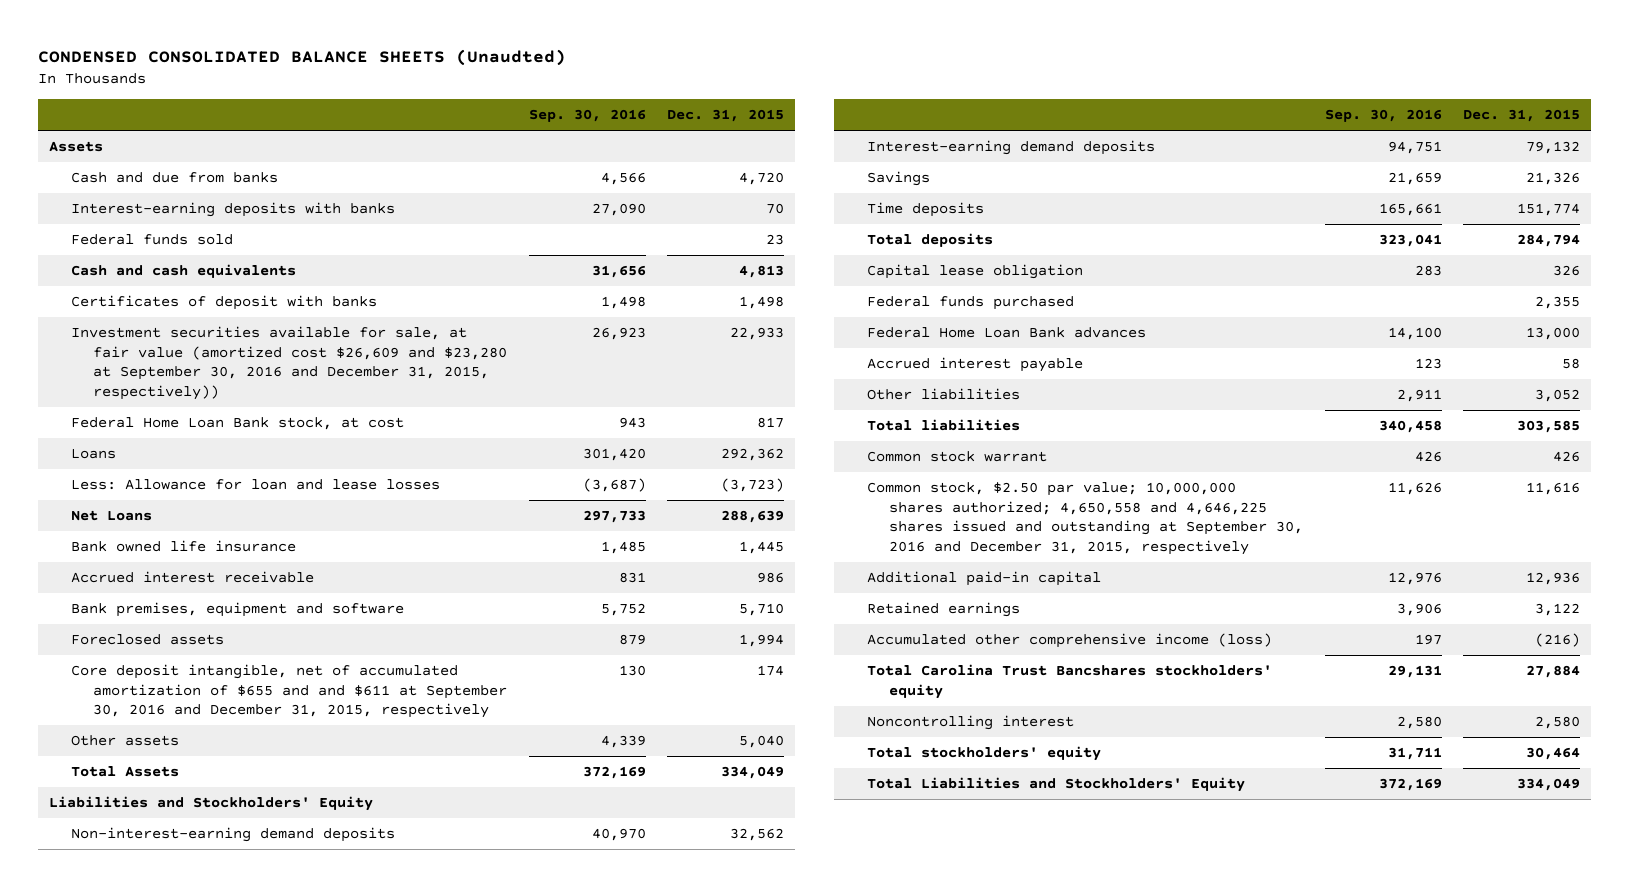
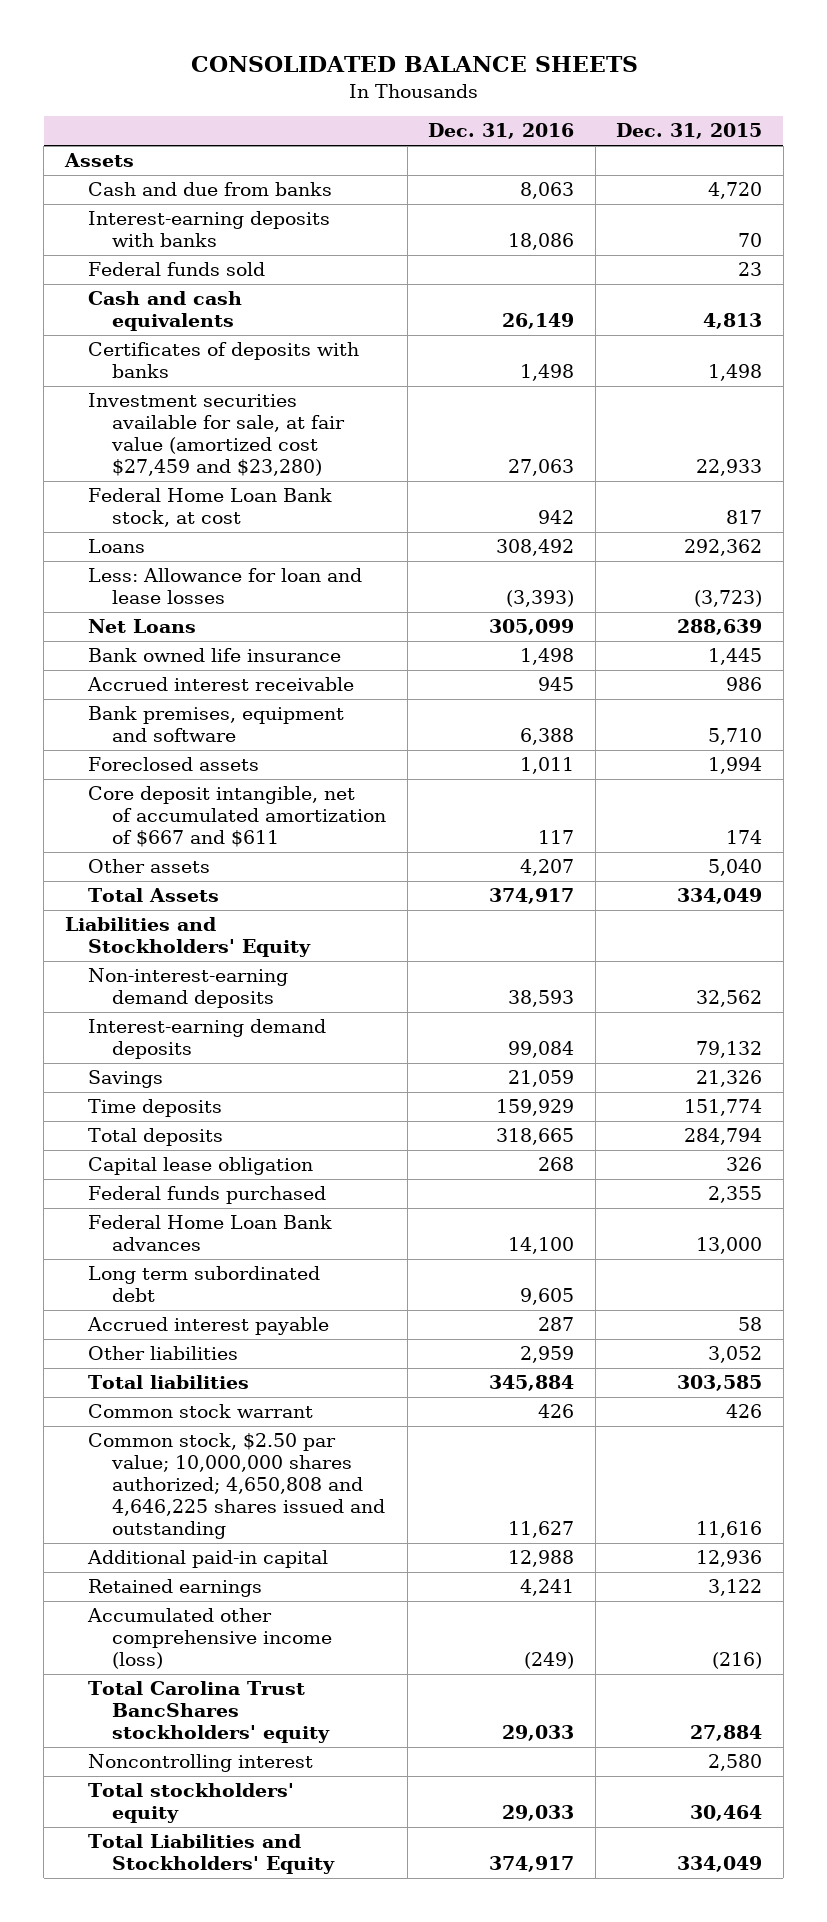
[37,49,566,67] CONDENSED CONSOLIDATED BALANCE SHEETS (Unaudted) -> [190,56,638,73] CONSOLIDATED BALANCE SHEETS
[528,109,646,123] Sep. 30, 2016 -> none
none -> [428,123,575,140] Dec. 31, 2016
[70,295,377,311] Certificates of deposit with banks -> [88,342,360,379] Certificates of deposits with banks
[70,326,508,400] Investment securities available for sale, at fair value (amortized cost $26,609 and $23,280 at September 30, 2016 and December 31, 2015, respectively)) -> [88,393,345,477] Investment securities available for sale, at fair value (amortized cost $27,459 and $23,280)
[70,664,508,719] Core deposit intangible, net of accumulated amortization of $655 and and $611 at September 30, 2016 and December 31, 2015, respectively -> [88,786,386,848] Core deposit intangible, net of accumulated amortization of $667 and $611
none -> [88,1266,321,1303] Long term subordinated debt
[867,482,1304,555] Common stock, $2.50 par value; 10,000,000 shares authorized; 4,650,558 and 4,646,225 shares issued and outstanding at September 30, 2016 and December 31, 2015, respectively -> [88,1433,385,1540] Common stock, $2.50 par value; 10,000,000 shares authorized; 4,650,808 and 4,646,225 shares issued and outstanding
[867,664,1273,699] Total Carolina Trust Bancshares stockholders' equity -> [88,1681,330,1744] Total Carolina Trust BancShares stockholders' equity

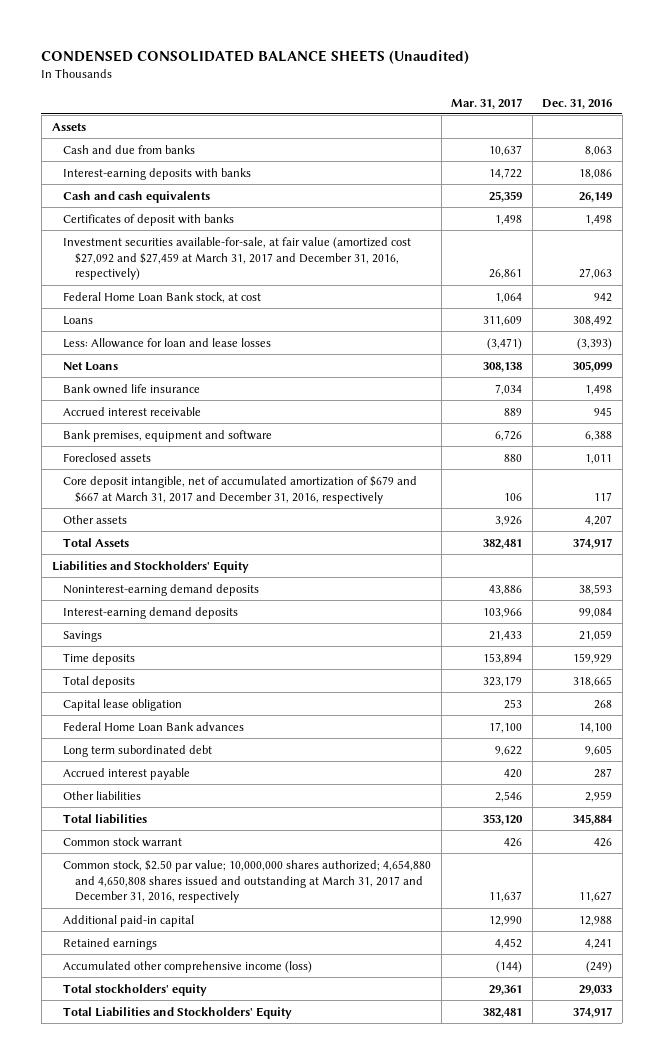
[190,56,638,73] CONSOLIDATED BALANCE SHEETS -> [41,50,470,65] CONDENSED CONSOLIDATED BALANCE SHEETS (Unaudited)
[616,123,763,140] Dec. 31, 2015 -> none
none -> [451,97,523,109] Mar. 31, 2017
[88,262,266,277] Federal funds sold -> none
[88,342,360,379] Certificates of deposits with banks -> [63,213,235,226] Certificates of deposit with banks
[88,393,345,477] Investment securities available for sale, at fair value (amortized cost $27,459 and $23,280) -> [63,236,412,281] Investment securities available-for-sale, at fair value (amortized cost $27,092 and $27,459 at March 31, 2017 and December 31, 2016, respectively)
[88,786,386,848] Core deposit intangible, net of accumulated amortization of $667 and $611 -> [63,475,418,504] Core deposit intangible, net of accumulated amortization of $679 and $667 at March 31, 2017 and December 31, 2016, respectively
[88,968,289,1009] Non-interest-earning demand deposits -> [63,583,260,596] Noninterest-earning demand deposits
[88,1186,327,1205] Federal funds purchased -> none
[88,1433,385,1540] Common stock, $2.50 par value; 10,000,000 shares authorized; 4,650,808 and 4,646,225 shares issued and outstanding -> [63,859,432,904] Common stock, $2.50 par value; 10,000,000 shares authorized; 4,654,880 and 4,650,808 shares issued and outstanding at March 31, 2017 and December 31, 2016, respectively
[88,1681,330,1744] Total Carolina Trust BancShares stockholders' equity -> none
[88,1754,314,1773] Noncontrolling interest -> none

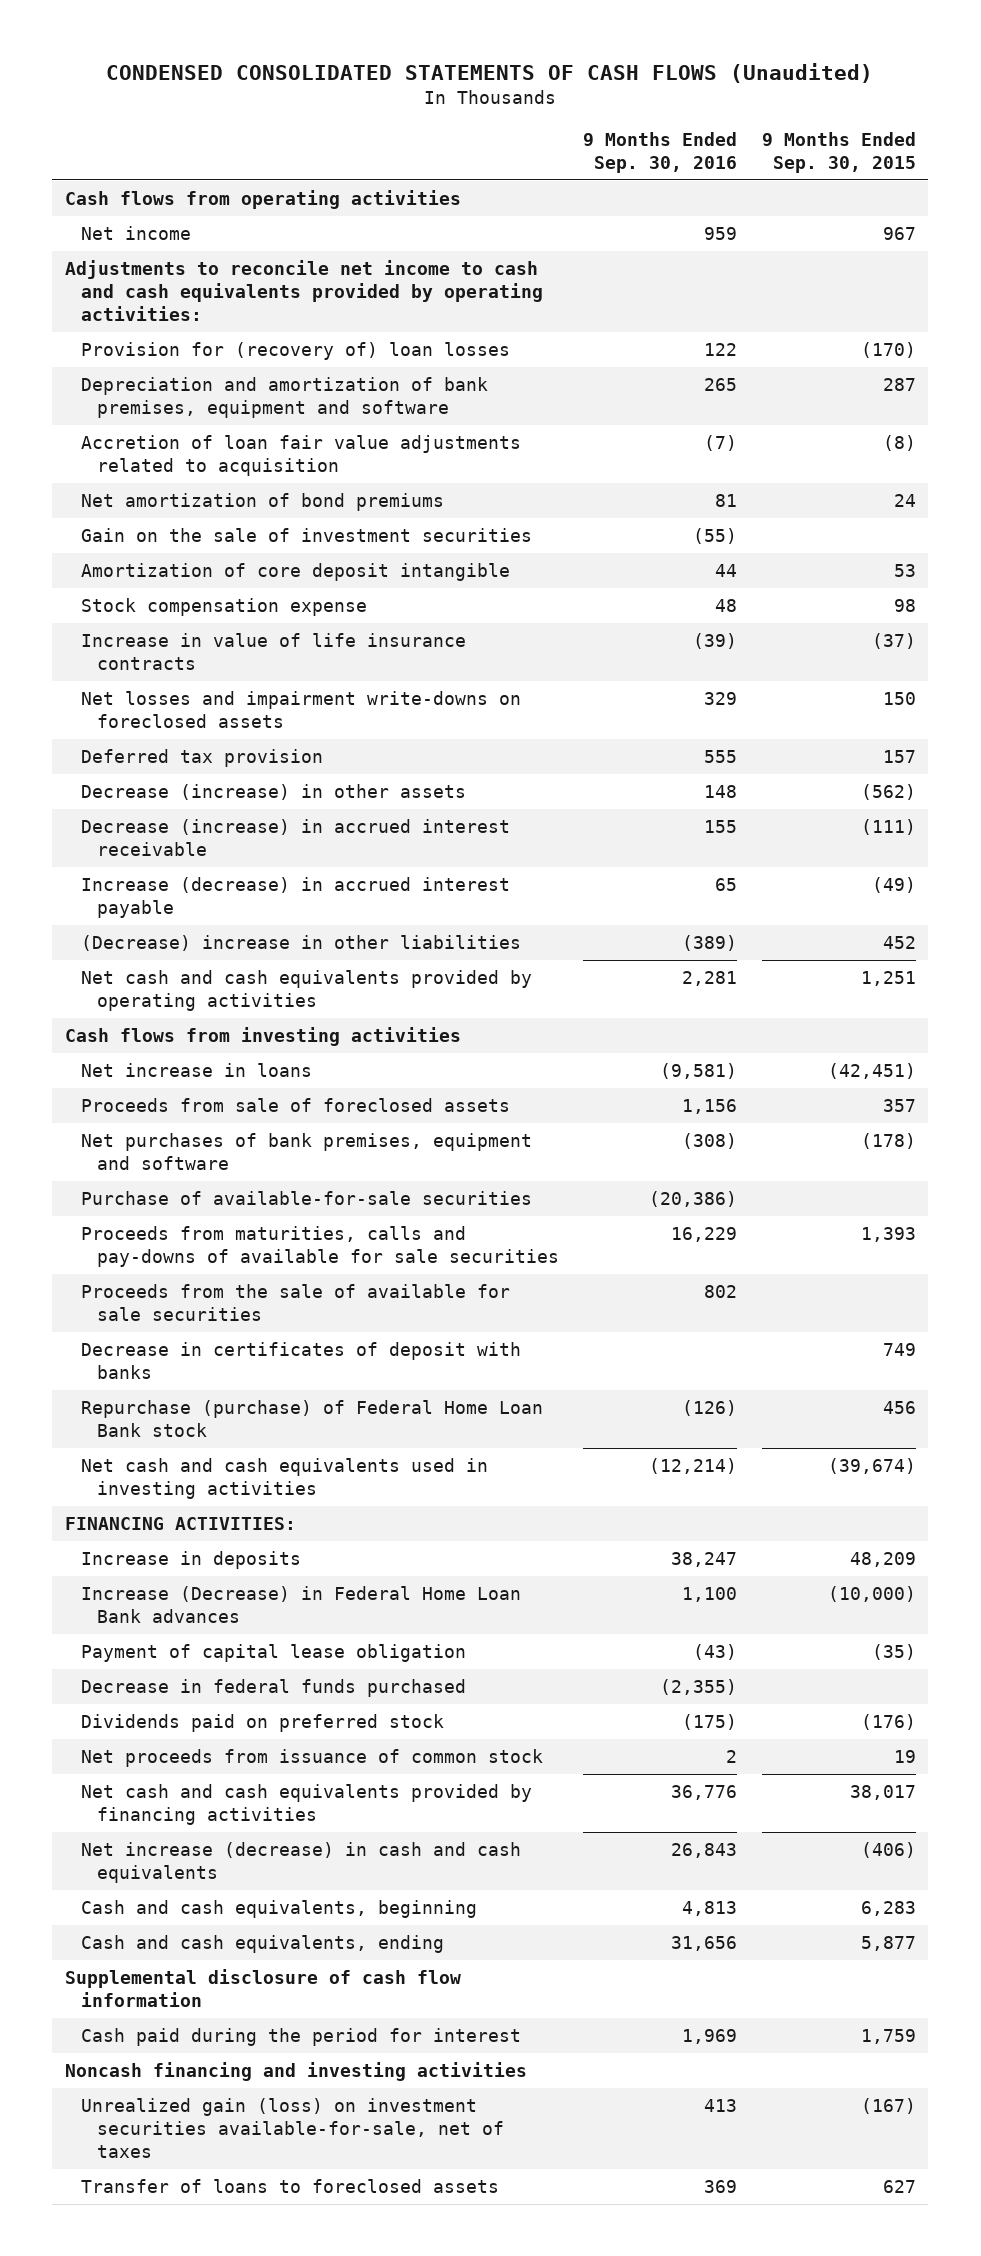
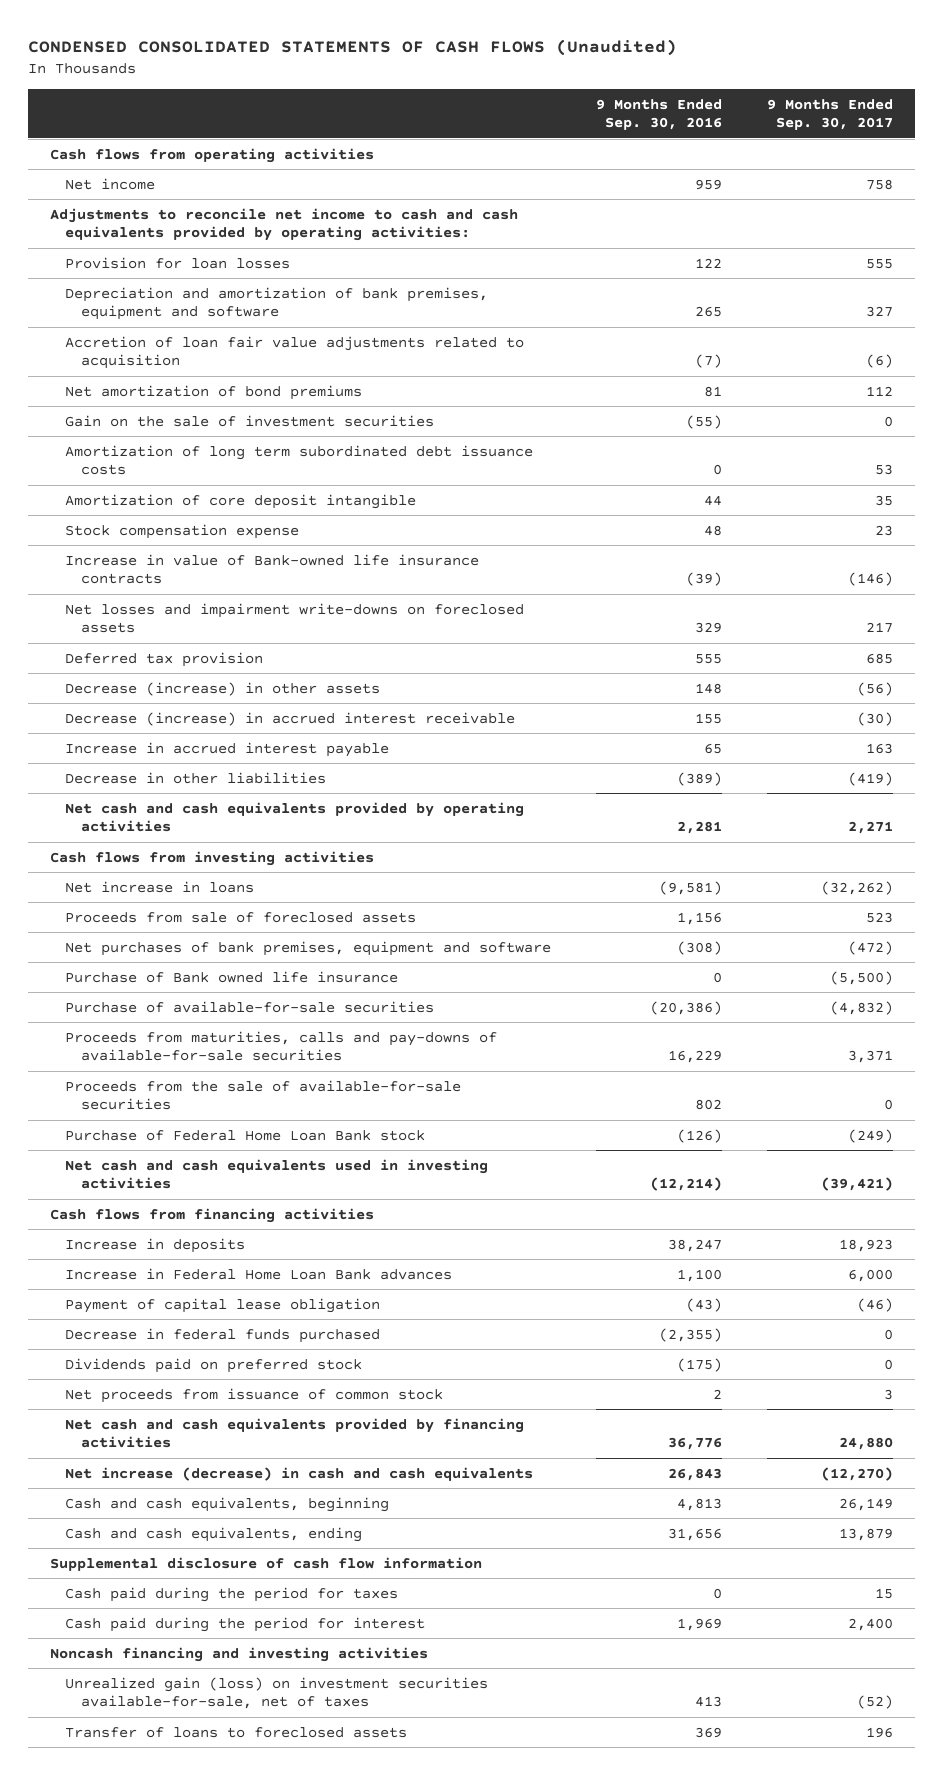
[762,131,917,173] 9 Months Ended Sep. 30, 2015 -> none
none -> [766,98,893,131] 9 Months Ended Sep. 30, 2017
[80,341,510,360] Provision for (recovery of) loan losses -> [65,256,291,269] Provision for loan losses
none -> [65,444,534,476] Amortization of long term subordinated debt issuance costs
[80,632,466,670] Increase in value of life insurance contracts -> [65,553,480,585] Increase in value of Bank-owned life insurance contracts
[80,876,510,918] Increase (decrease) in accrued interest payable -> [65,741,390,757] Increase in accrued interest payable
[80,934,521,951] (Decrease) increase in other liabilities -> [65,771,327,784] Decrease in other liabilities
none -> [65,970,399,983] Purchase of Bank owned life insurance
[80,1341,521,1379] Decrease in certificates of deposit with banks -> none
[80,1225,559,1267] Proceeds from maturities, calls and pay-downs of available for sale securities -> [65,1030,498,1062] Proceeds from maturities, calls and pay-downs of available-for-sale securities
[80,1283,510,1321] Proceeds from the sale of available for sale securities -> [65,1079,462,1111] Proceeds from the sale of available-for-sale securities
[80,1399,543,1437] Repurchase (purchase) of Federal Home Loan Bank stock -> [65,1129,426,1141] Purchase of Federal Home Loan Bank stock
[64,1516,296,1530] FINANCING ACTIVITIES: -> none
none -> [49,1207,374,1223] Cash flows from financing activities
[80,1585,521,1623] Increase (Decrease) in Federal Home Loan Bank advances -> [65,1267,453,1280] Increase in Federal Home Loan Bank advances
none -> [65,1586,399,1602] Cash paid during the period for taxes

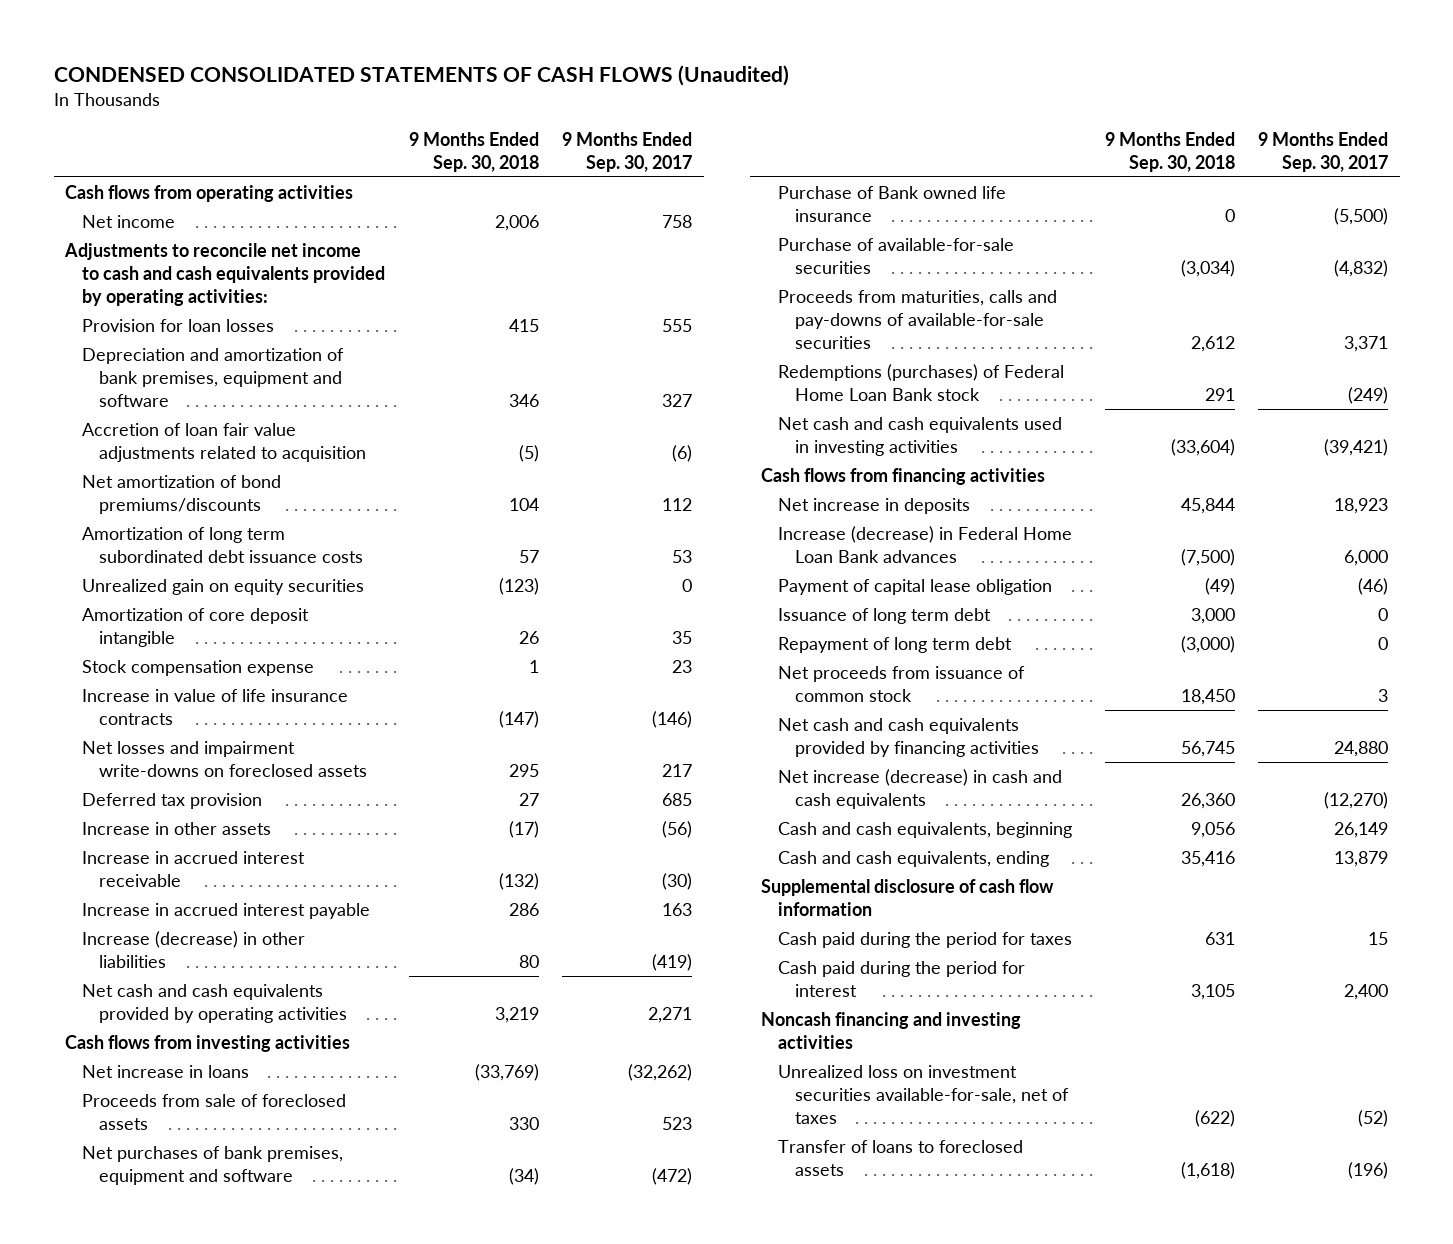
[596,98,723,131] 9 Months Ended Sep. 30, 2016 -> none
none -> [408,131,539,172] 9 Months Ended Sep. 30, 2018
[65,414,435,427] Gain on the sale of investment securities -> none
[65,384,363,400] Net amortization of bond premiums -> [82,475,282,515] Net amortization of bond premiums/discounts
none -> [82,579,365,596] Unrealized gain on equity securities
[65,553,480,585] Increase in value of Bank-owned life insurance contracts -> [82,689,349,726] Increase in value of life insurance contracts
[65,681,381,696] Decrease (increase) in other assets -> [82,822,272,836] Increase in other assets
[65,711,516,726] Decrease (increase) in accrued interest receivable -> [82,851,306,888] Increase in accrued interest receivable
[65,771,327,784] Decrease in other liabilities -> [82,931,306,969] Increase (decrease) in other liabilities
[65,1079,462,1111] Proceeds from the sale of available-for-sale securities -> none
[65,1129,426,1141] Purchase of Federal Home Loan Bank stock -> [778,364,1065,402] Redemptions (purchases) of Federal Home Loan Bank stock
[65,1237,246,1253] Increase in deposits -> [778,498,971,515] Net increase in deposits
[65,1267,453,1280] Increase in Federal Home Loan Bank advances -> [778,526,1073,564] Increase (decrease) in Federal Home Loan Bank advances
[65,1327,381,1343] Decrease in federal funds purchased -> none
[65,1357,363,1373] Dividends paid on preferred stock -> none
none -> [778,608,992,625] Issuance of long term debt
none -> [778,637,1013,654] Repayment of long term debt
[65,1676,489,1710] Unrealized gain (loss) on investment securities available-for-sale, net of taxes -> [778,1065,1070,1125] Unrealized loss on investment securities available-for-sale, net of taxes
[865,1726,893,1738] 196 -> [1348,1162,1389,1180] (196)

